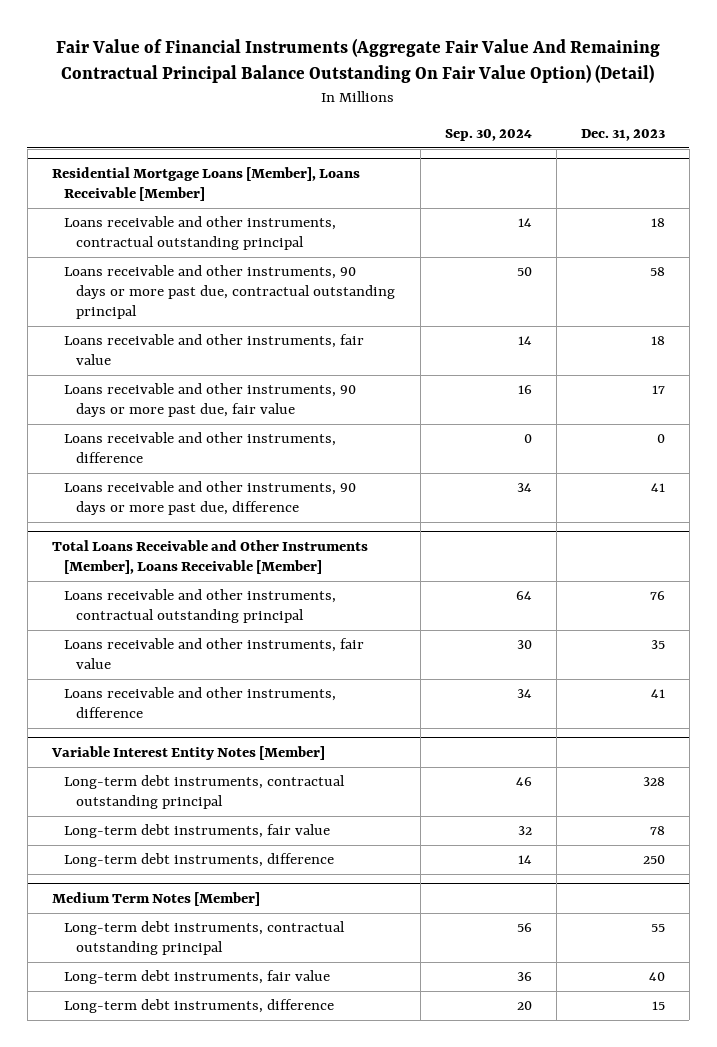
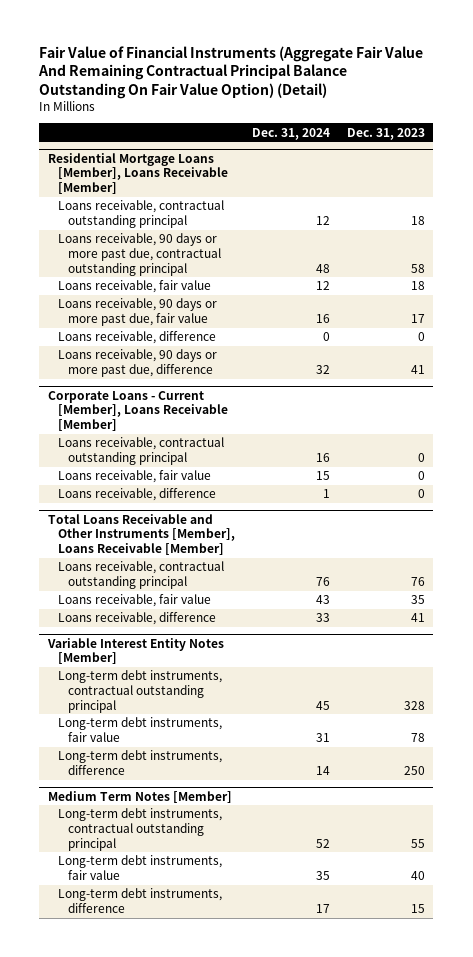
[444,129,532,142] Sep. 30, 2024 -> none
none -> [251,127,330,140] Dec. 31, 2024
[64,216,337,251] Loans receivable and other instruments, contractual outstanding principal -> [58,200,225,229] Loans receivable, contractual outstanding principal
[64,265,396,320] Loans receivable and other instruments, 90 days or more past due, contractual outstanding principal -> [58,233,222,276] Loans receivable, 90 days or more past due, contractual outstanding principal
[64,334,365,366] Loans receivable and other instruments, fair value -> [58,280,212,294] Loans receivable, fair value
[64,383,357,418] Loans receivable and other instruments, 90 days or more past due, fair value -> [58,298,218,327] Loans receivable, 90 days or more past due, fair value
[64,432,337,464] Loans receivable and other instruments, difference -> [58,331,217,345] Loans receivable, difference
[64,481,357,516] Loans receivable and other instruments, 90 days or more past due, difference -> [58,349,218,378] Loans receivable, 90 days or more past due, difference
none -> [47,390,229,432] Corporate Loans - Current [Member], Loans Receivable [Member]
none -> [58,437,225,466] Loans receivable, contractual outstanding principal
none -> [58,470,212,484] Loans receivable, fair value
none -> [58,488,217,502] Loans receivable, difference
[64,589,337,624] Loans receivable and other instruments, contractual outstanding principal -> [58,561,225,590] Loans receivable, contractual outstanding principal
[64,638,365,670] Loans receivable and other instruments, fair value -> [58,594,212,608] Loans receivable, fair value
[64,687,337,719] Loans receivable and other instruments, difference -> [58,612,217,626] Loans receivable, difference

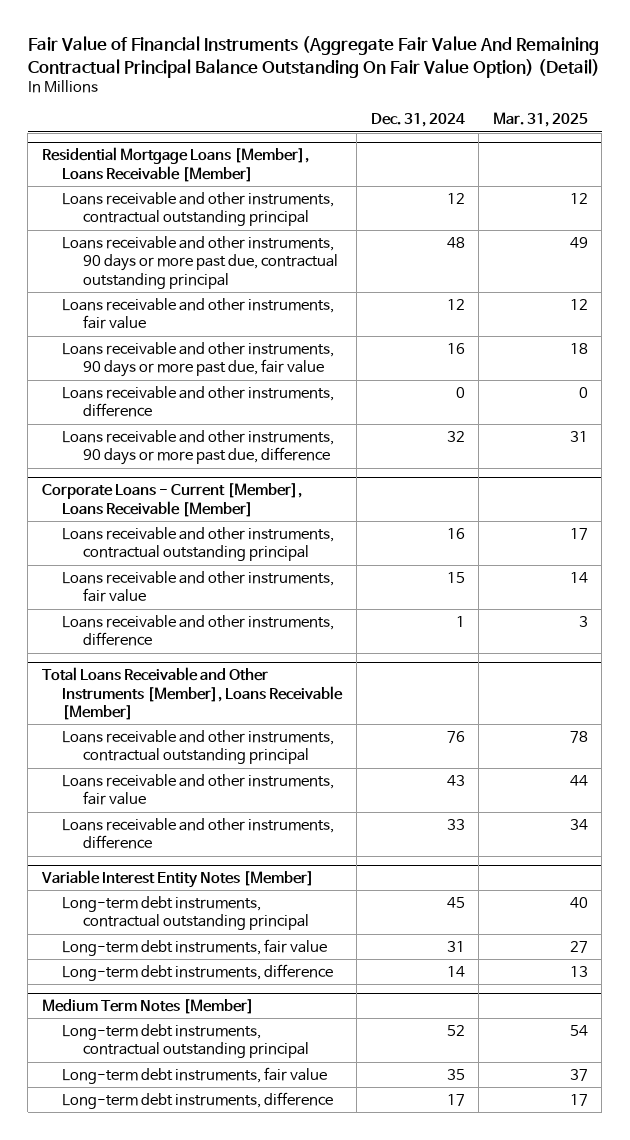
[346,127,425,140] Dec. 31, 2023 -> none
none -> [492,112,588,128] Mar. 31, 2025
[58,200,225,229] Loans receivable, contractual outstanding principal -> [62,191,335,227] Loans receivable and other instruments, contractual outstanding principal
[58,233,222,276] Loans receivable, 90 days or more past due, contractual outstanding principal -> [62,235,338,289] Loans receivable and other instruments, 90 days or more past due, contractual outstanding principal
[58,280,212,294] Loans receivable, fair value -> [62,297,335,330] Loans receivable and other instruments, fair value
[58,298,218,327] Loans receivable, 90 days or more past due, fair value -> [62,341,335,378] Loans receivable and other instruments, 90 days or more past due, fair value
[58,331,217,345] Loans receivable, difference -> [62,385,335,418] Loans receivable and other instruments, difference
[58,349,218,378] Loans receivable, 90 days or more past due, difference -> [62,429,335,466] Loans receivable and other instruments, 90 days or more past due, difference
[58,437,225,466] Loans receivable, contractual outstanding principal -> [62,526,335,562] Loans receivable and other instruments, contractual outstanding principal
[58,470,212,484] Loans receivable, fair value -> [62,570,335,603] Loans receivable and other instruments, fair value
[58,488,217,502] Loans receivable, difference -> [62,614,335,647] Loans receivable and other instruments, difference
[58,561,225,590] Loans receivable, contractual outstanding principal -> [62,729,335,765] Loans receivable and other instruments, contractual outstanding principal
[58,594,212,608] Loans receivable, fair value -> [62,773,335,806] Loans receivable and other instruments, fair value
[58,612,217,626] Loans receivable, difference -> [62,817,335,850] Loans receivable and other instruments, difference

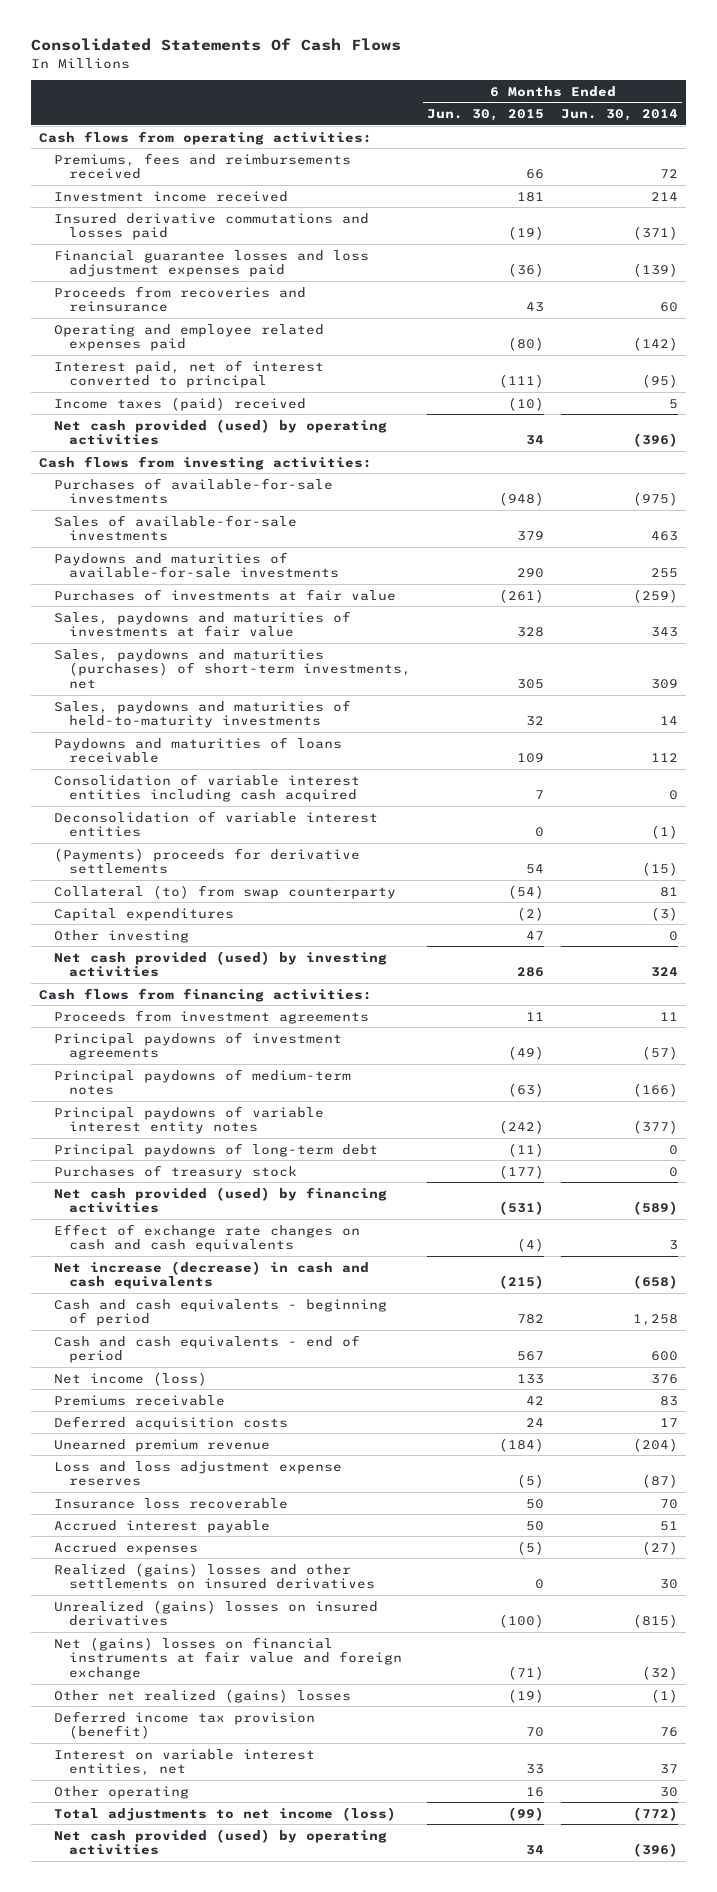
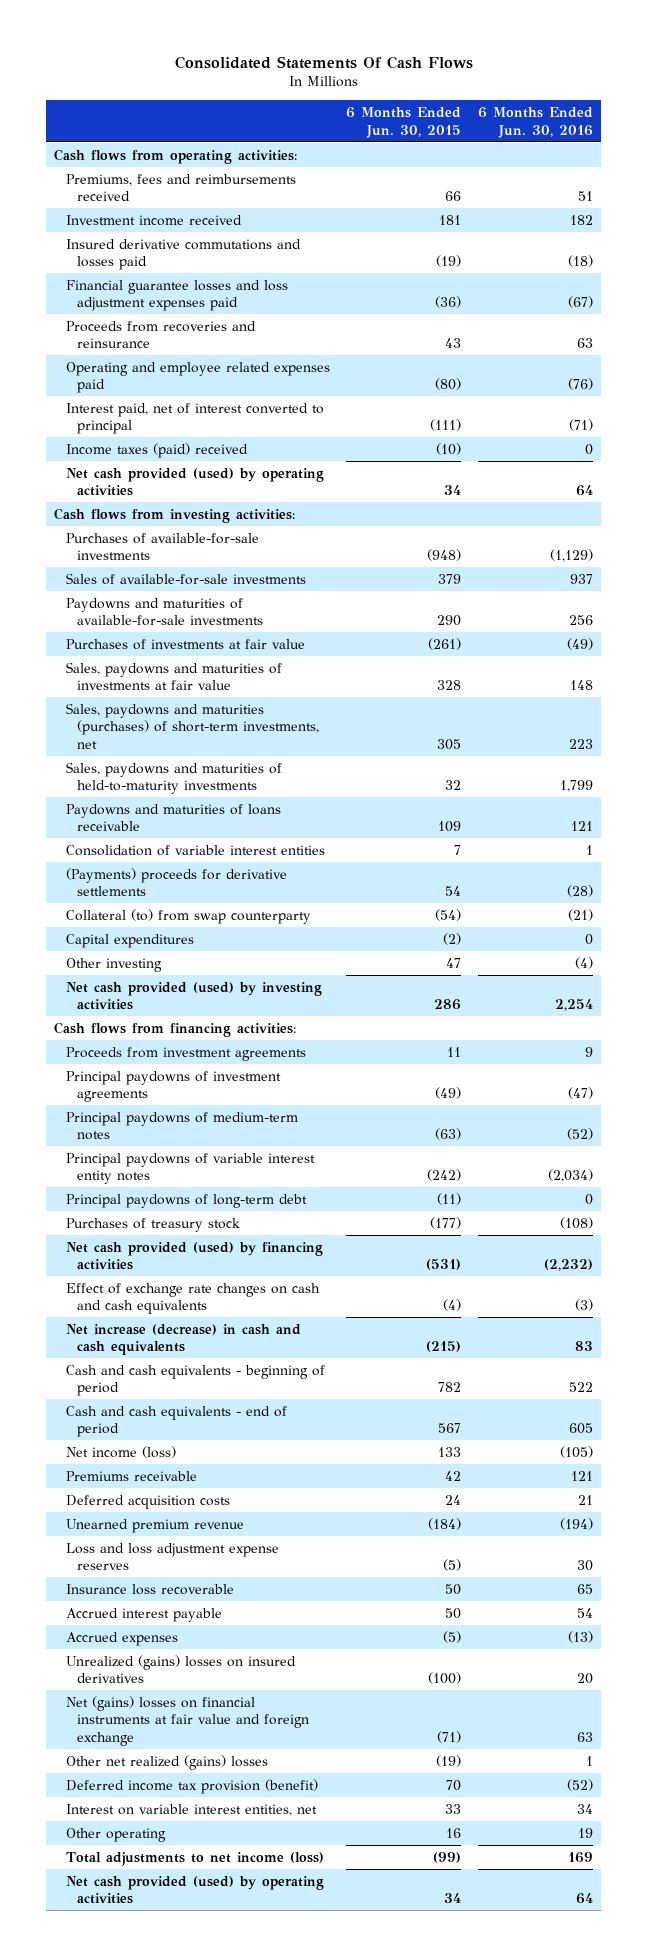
[560,109,678,122] Jun. 30, 2014 -> none
none -> [477,106,593,138] 6 Months Ended Jun. 30, 2016
[53,810,378,838] Deconsolidation of variable interest entities -> none
[53,773,360,803] Consolidation of variable interest entities including cash acquired -> [65,844,325,856] Consolidation of variable interest entities
[53,1562,375,1590] Realized (gains) losses and other settlements on insured derivatives -> none

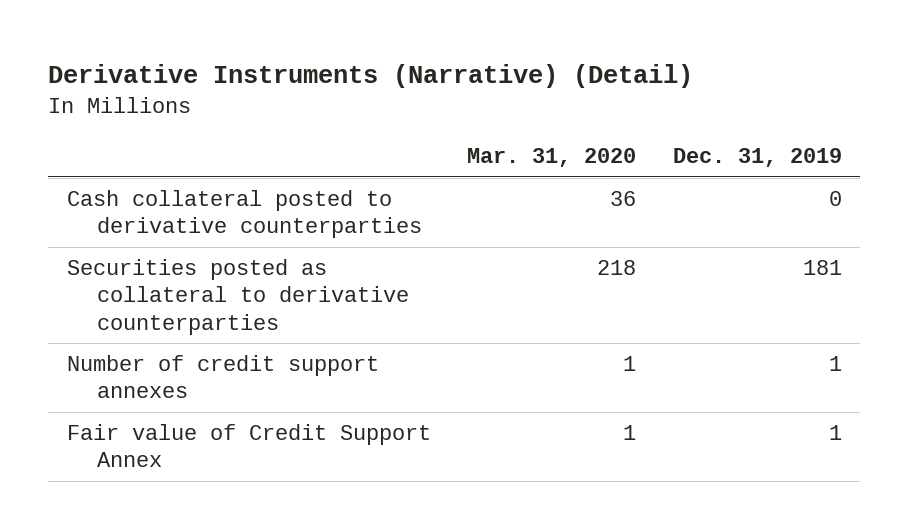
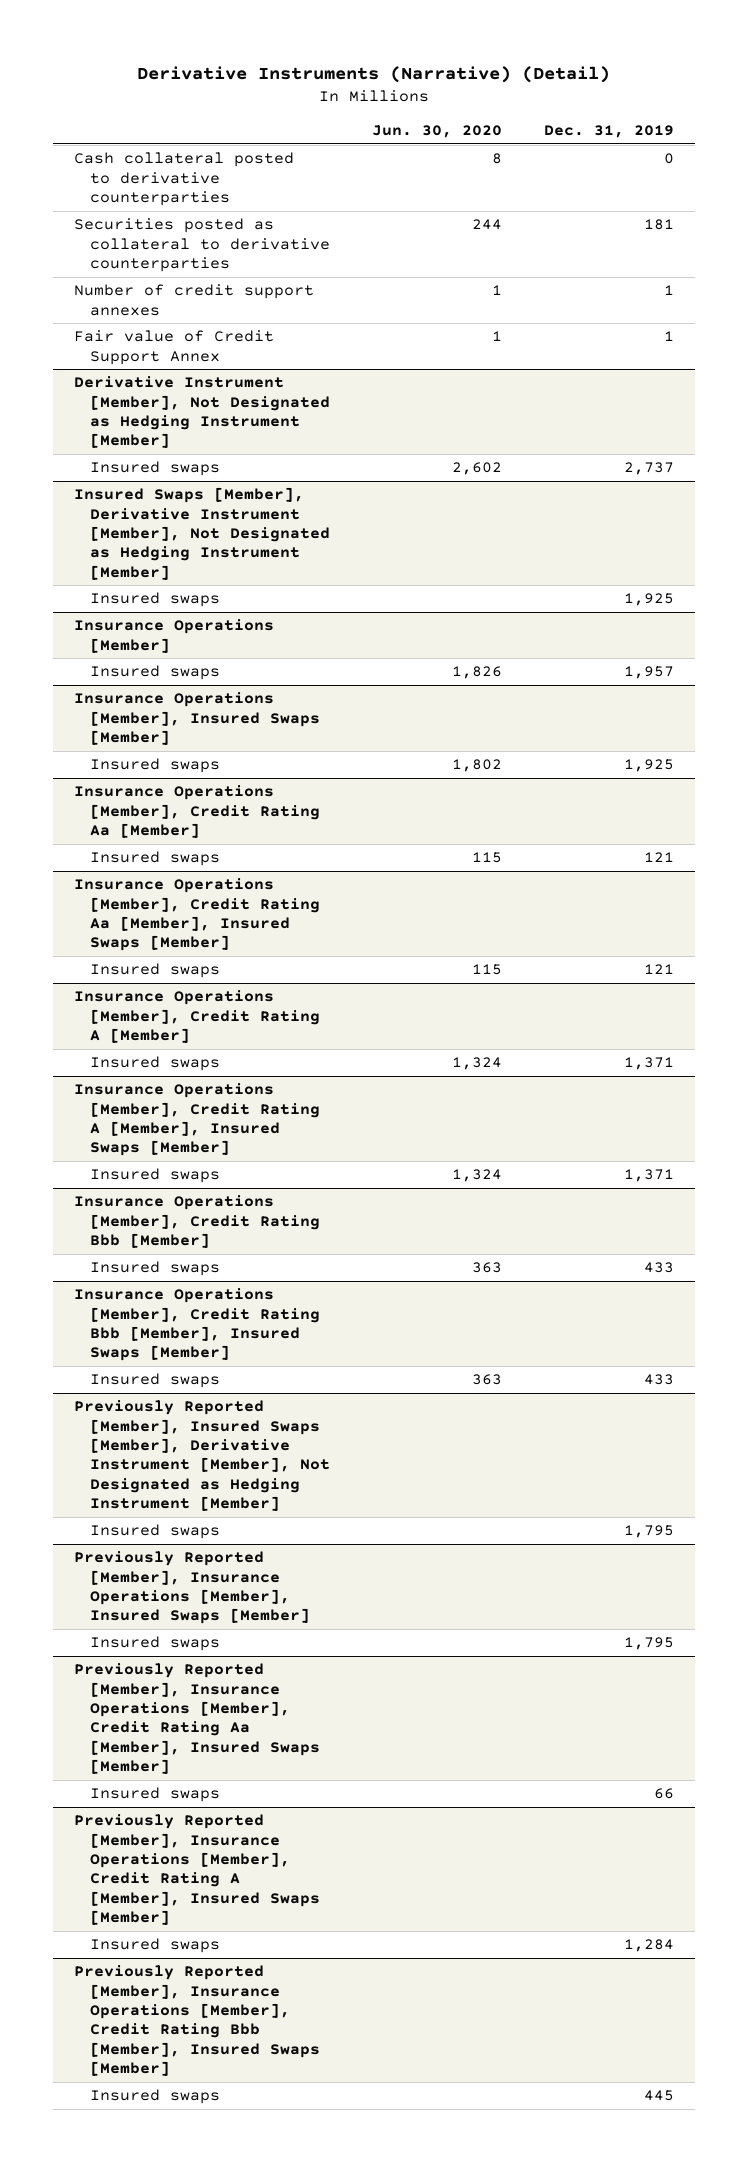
[467,148,637,168] Mar. 31, 2020 -> none
none -> [371,125,502,139] Jun. 30, 2020
none -> [74,376,331,449] Derivative Instrument [Member], Not Designated as Hedging Instrument [Member]
none -> [90,461,221,477] Insured swaps
none -> [74,487,331,580] Insured Swaps [Member], Derivative Instrument [Member], Not Designated as Hedging Instrument [Member]
none -> [90,592,221,608] Insured swaps
none -> [74,619,275,653] Insurance Operations [Member]
none -> [90,665,221,681] Insured swaps
none -> [74,692,321,745] Insurance Operations [Member], Insured Swaps [Member]
none -> [90,758,221,774] Insured swaps
none -> [74,785,321,838] Insurance Operations [Member], Credit Rating Aa [Member]
none -> [90,851,221,867] Insured swaps
none -> [74,878,321,952] Insurance Operations [Member], Credit Rating Aa [Member], Insured Swaps [Member]
none -> [90,963,221,979] Insured swaps
none -> [74,990,321,1043] Insurance Operations [Member], Credit Rating A [Member]
none -> [90,1056,221,1072] Insured swaps
none -> [74,1083,321,1157] Insurance Operations [Member], Credit Rating A [Member], Insured Swaps [Member]
none -> [90,1168,221,1184] Insured swaps
none -> [74,1195,321,1248] Insurance Operations [Member], Credit Rating Bbb [Member]
none -> [90,1261,221,1277] Insured swaps
none -> [74,1288,321,1362] Insurance Operations [Member], Credit Rating Bbb [Member], Insured Swaps [Member]
none -> [90,1373,221,1389] Insured swaps
none -> [74,1400,331,1511] Previously Reported [Member], Insured Swaps [Member], Derivative Instrument [Member], Not Designated as Hedging Instrument [Member]
none -> [90,1524,221,1540] Insured swaps
none -> [74,1551,311,1625] Previously Reported [Member], Insurance Operations [Member], Insured Swaps [Member]
none -> [90,1636,221,1652] Insured swaps
none -> [74,1663,321,1774] Previously Reported [Member], Insurance Operations [Member], Credit Rating Aa [Member], Insured Swaps [Member]
none -> [90,1787,221,1803] Insured swaps
none -> [74,1814,321,1925] Previously Reported [Member], Insurance Operations [Member], Credit Rating A [Member], Insured Swaps [Member]
none -> [90,1938,221,1954] Insured swaps
none -> [74,1965,321,2076] Previously Reported [Member], Insurance Operations [Member], Credit Rating Bbb [Member], Insured Swaps [Member]
none -> [90,2089,221,2105] Insured swaps

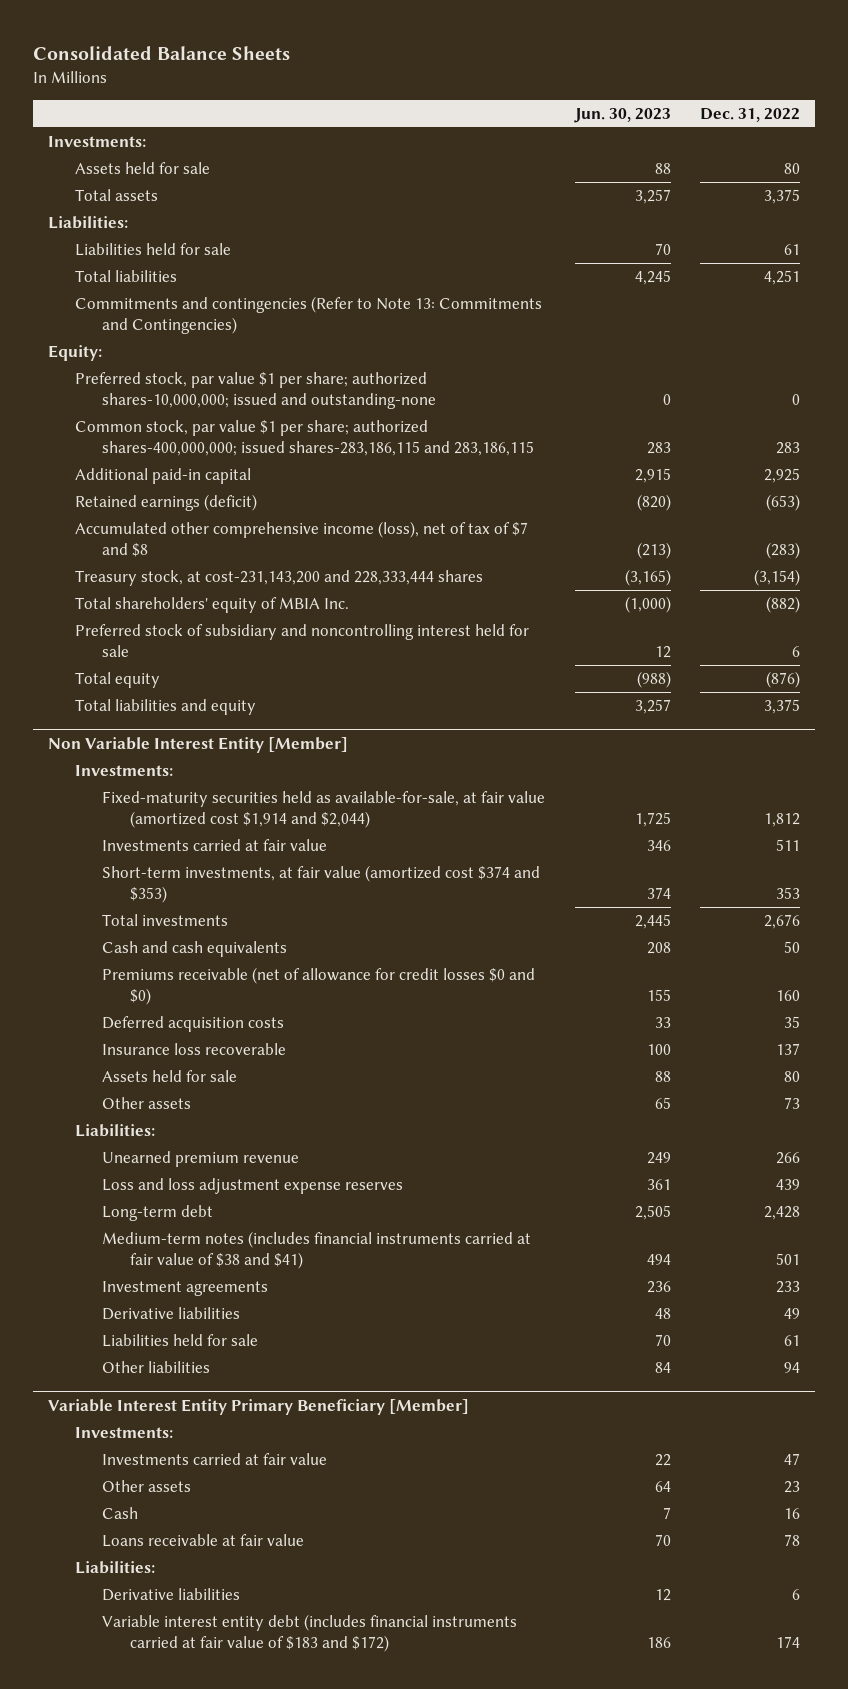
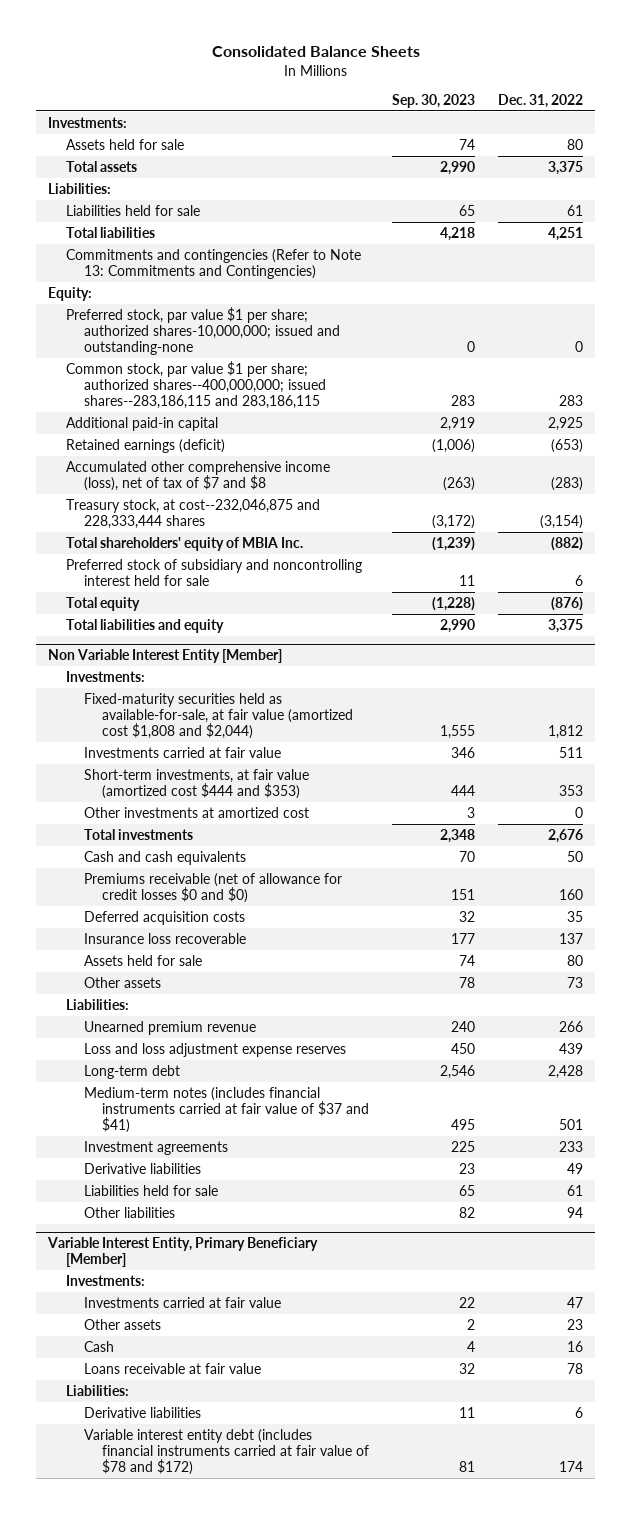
[573,107,671,123] Jun. 30, 2023 -> none
none -> [392,93,476,108] Sep. 30, 2023
[75,420,535,457] Common stock, par value $1 per share; authorized shares-400,000,000; issued shares-283,186,115 and 283,186,115 -> [66,360,327,410] Common stock, par value $1 per share; authorized shares--400,000,000; issued shares--283,186,115 and 283,186,115
[75,570,484,587] Treasury stock, at cost-231,143,200 and 228,333,444 shares -> [66,498,321,529] Treasury stock, at cost--232,046,875 and 228,333,444 shares
[102,791,546,829] Fixed-maturity securities held as available-for-sale, at fair value (amortized cost $1,914 and $2,044) -> [84,692,354,740] Fixed-maturity securities held as available-for-sale, at fair value (amortized cost $1,808 and $2,044)
[102,865,541,904] Short-term investments, at fair value (amortized cost $374 and $353) -> [84,768,310,799] Short-term investments, at fair value (amortized cost $444 and $353)
none -> [84,806,310,818] Other investments at amortized cost
[102,1231,532,1270] Medium-term notes (includes financial instruments carried at fair value of $38 and $41) -> [84,1086,370,1134] Medium-term notes (includes financial instruments carried at fair value of $37 and $41)
[47,1398,469,1415] Variable Interest Entity Primary Beneficiary [Member] -> [46,1236,318,1267] Variable Interest Entity, Primary Beneficiary [Member]
[102,1614,518,1653] Variable interest entity debt (includes financial instruments carried at fair value of $183 and $172) -> [84,1428,370,1476] Variable interest entity debt (includes financial instruments carried at fair value of $78 and $172)

